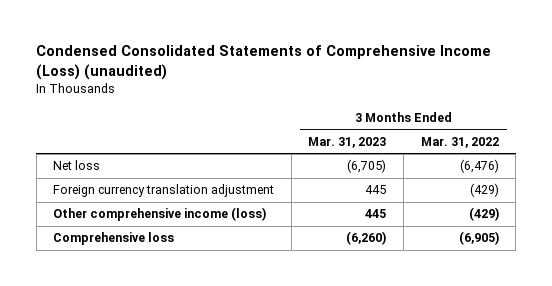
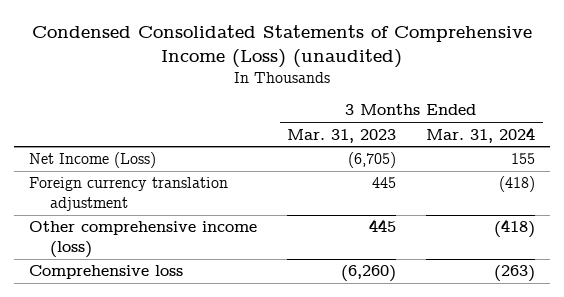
[420,136,499,148] Mar. 31, 2022 -> none
none -> [426,126,536,143] Mar. 31, 2024
[53,160,101,171] Net loss -> [28,152,156,169] Net Income (Loss)

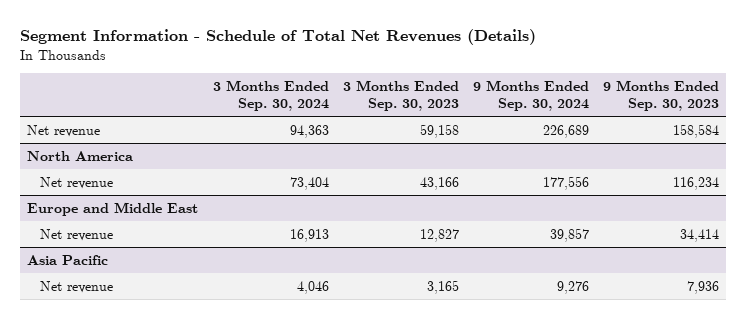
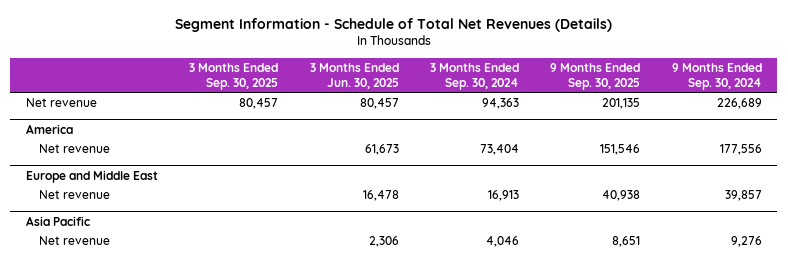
[342,79,459,111] 3 Months Ended Sep. 30, 2023 -> none
[603,79,720,111] 9 Months Ended Sep. 30, 2023 -> none
none -> [189,62,279,90] 3 Months Ended Sep. 30, 2025
none -> [309,62,399,89] 3 Months Ended Jun. 30, 2025
none -> [550,62,641,90] 9 Months Ended Sep. 30, 2025
[27,150,134,161] North America -> [25,123,73,134] America

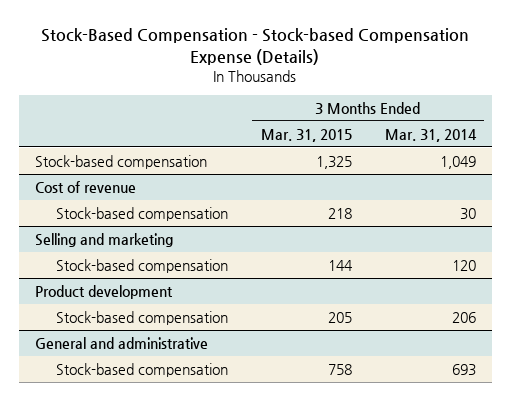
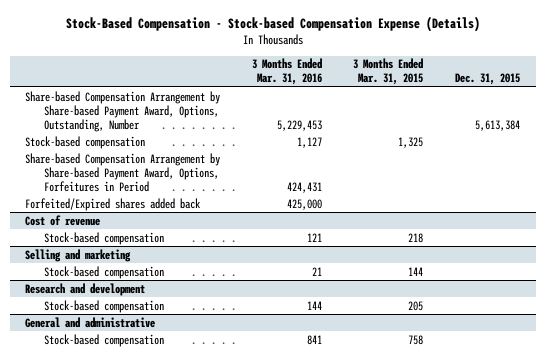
[384,128,477,142] Mar. 31, 2014 -> none
none -> [251,58,322,86] 3 Months Ended Mar. 31, 2016
none -> [455,73,521,86] Dec. 31, 2015
none -> [25,90,221,132] Share-based Compensation Arrangement by Share-based Payment Award, Options, Outstanding, Number
none -> [25,152,221,192] Share-based Compensation Arrangement by Share-based Payment Award, Options, Forfeitures in Period
none -> [25,197,202,211] Forfeited/Expired shares added back
[35,284,174,299] Product development -> [25,282,146,296] Research and development

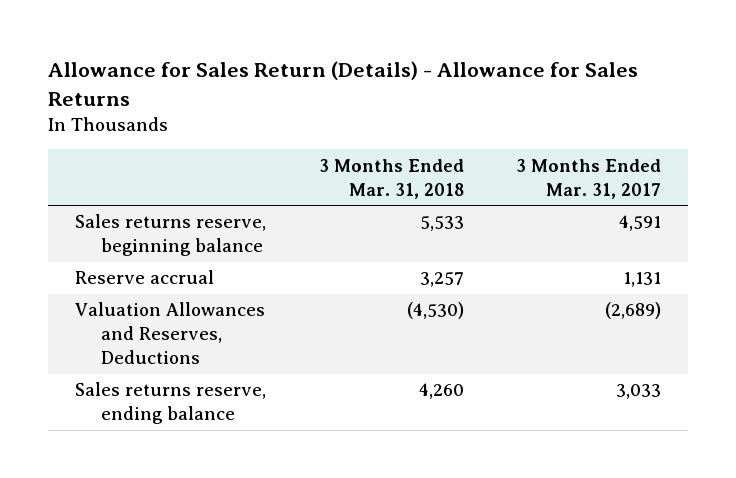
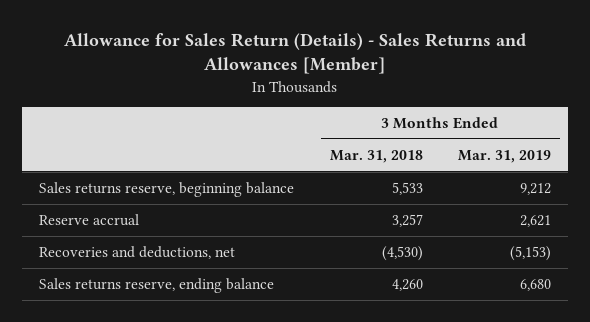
[48,60,639,106] Allowance for Sales Return (Details) - Allowance for Sales Returns -> [64,33,527,75] Allowance for Sales Return (Details) - Sales Returns and Allowances [Member]
[516,158,662,199] 3 Months Ended Mar. 31, 2017 -> none
none -> [457,149,551,163] Mar. 31, 2019
[74,302,265,365] Valuation Allowances and Reserves, Deductions -> [39,245,236,259] Recoveries and deductions, net

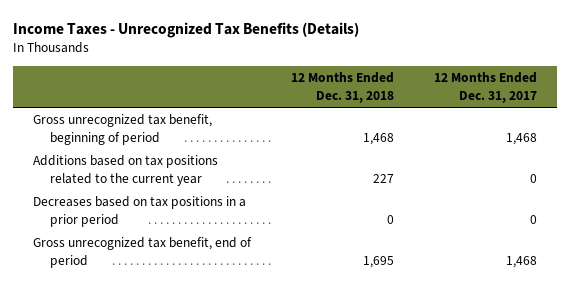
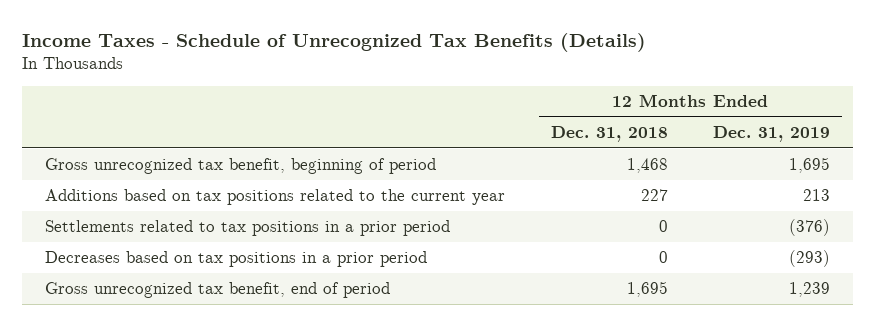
[13,22,360,39] Income Taxes - Unrecognized Tax Benefits (Details) -> [22,33,647,53] Income Taxes - Schedule of Unrecognized Tax Benefits (Details)
[433,72,537,103] 12 Months Ended Dec. 31, 2017 -> none
none -> [713,126,831,143] Dec. 31, 2019
none -> [44,220,450,237] Settlements related to tax positions in a prior period

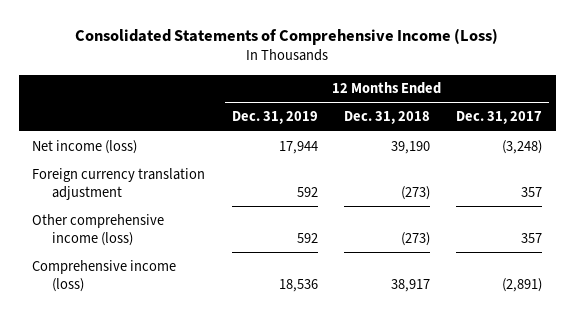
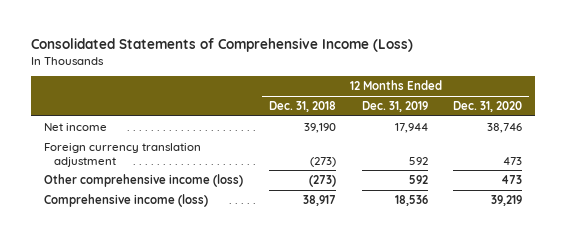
[456,111,543,125] Dec. 31, 2017 -> none
none -> [453,100,523,112] Dec. 31, 2020
[32,139,138,154] Net income (loss) -> [43,122,107,131] Net income

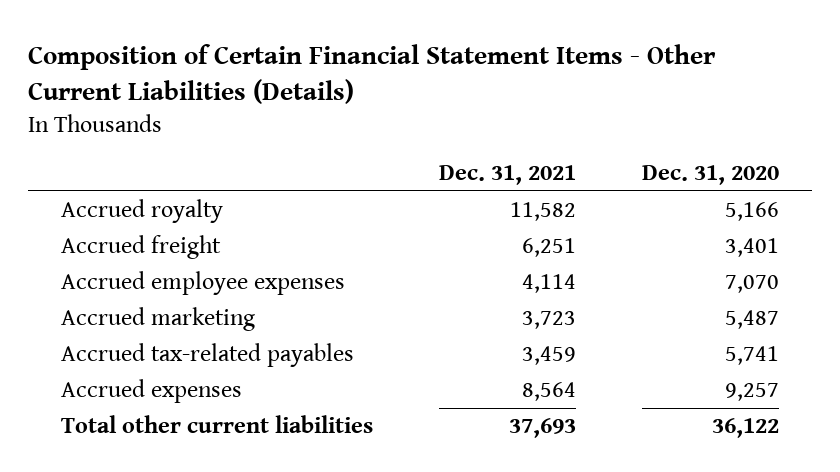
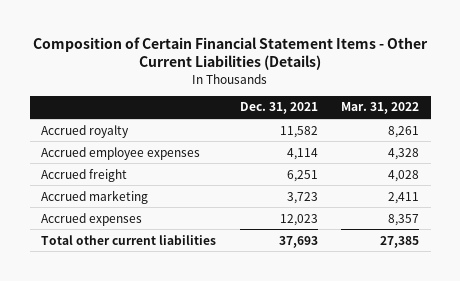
[642,164,780,185] Dec. 31, 2020 -> none
none -> [340,102,419,115] Mar. 31, 2022
[60,235,221,260] Accrued freight -> [41,168,128,182] Accrued freight
[60,343,354,368] Accrued tax-related payables -> none
[522,382,577,402] 8,564 -> [279,213,318,226] 12,023

